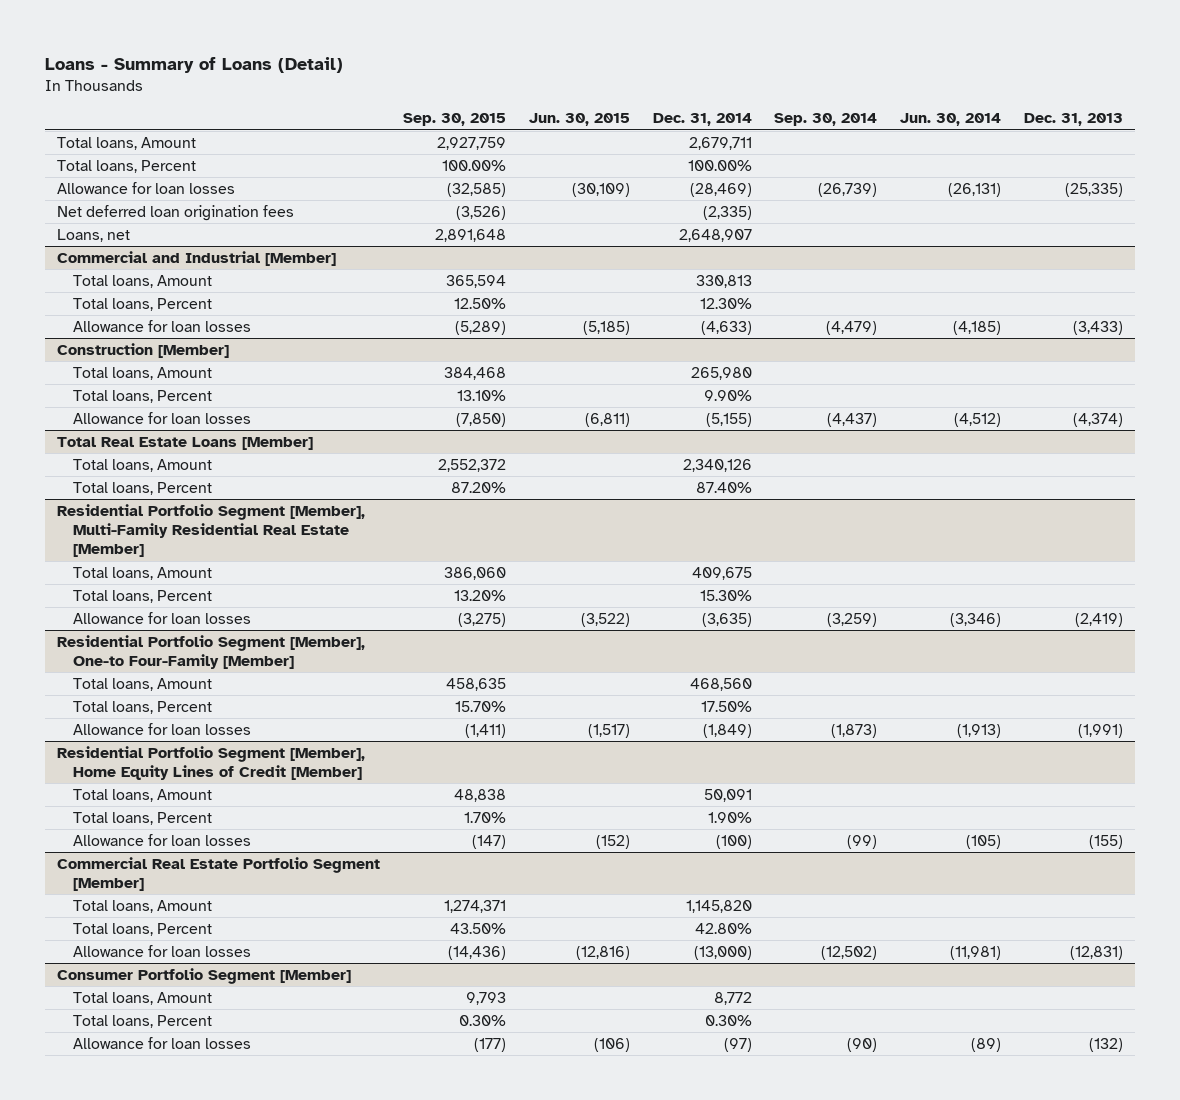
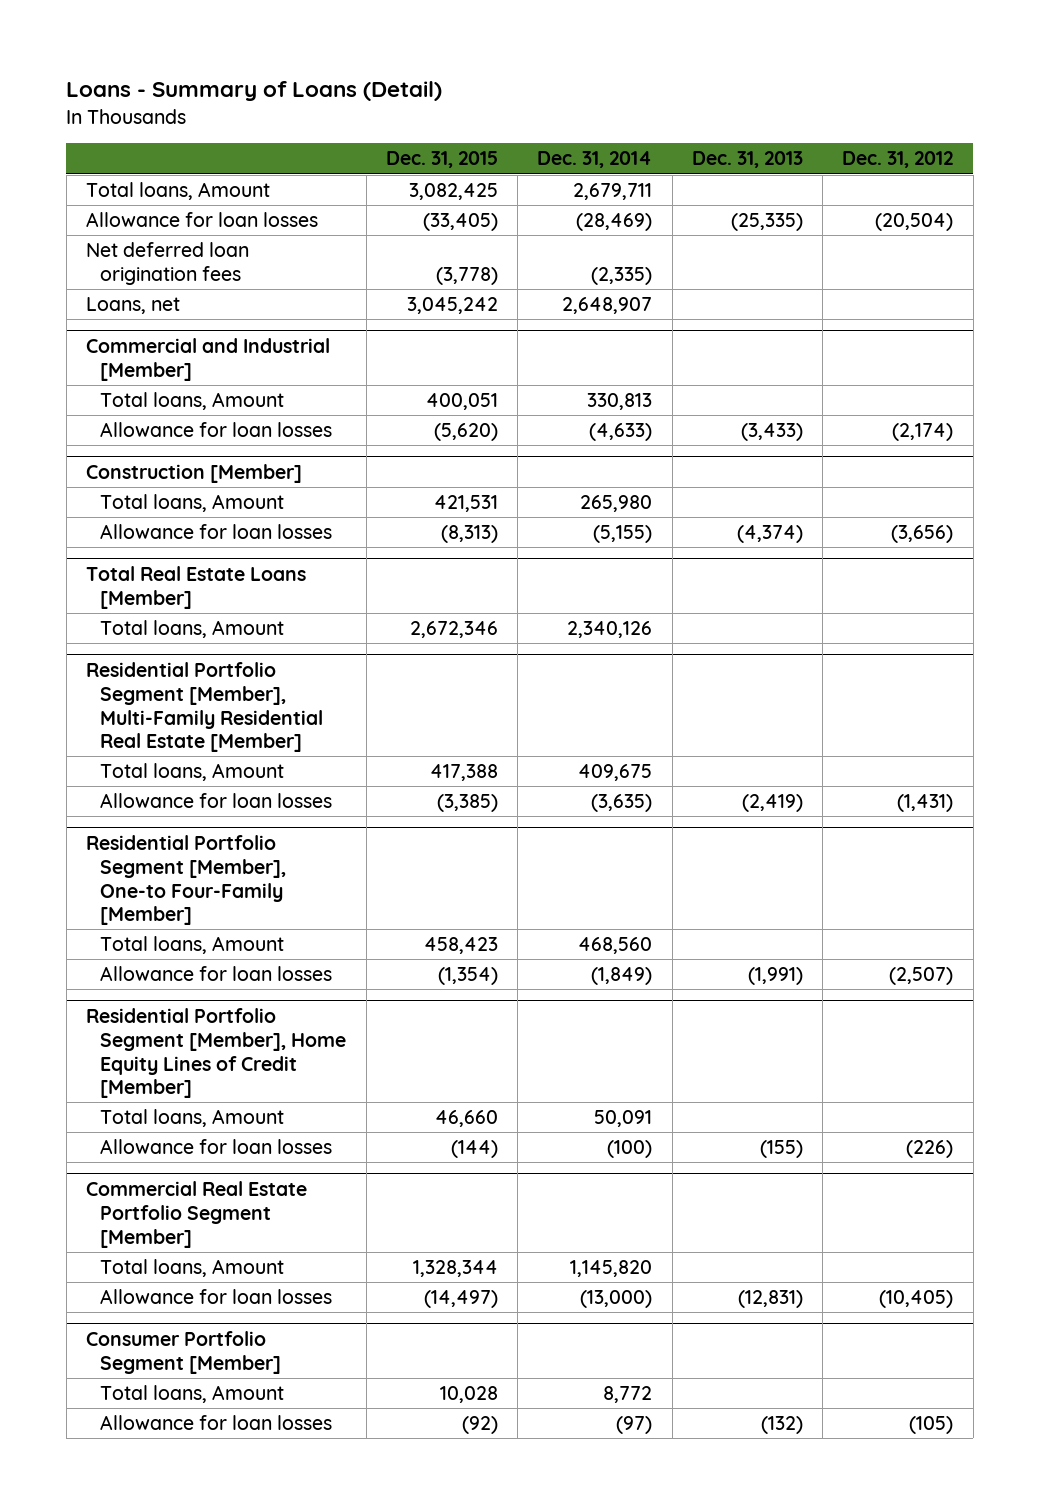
[402,113,506,127] Sep. 30, 2015 -> none
[528,113,630,127] Jun. 30, 2015 -> none
[774,113,878,127] Sep. 30, 2014 -> none
[900,113,1002,127] Jun. 30, 2014 -> none
none -> [385,151,498,169] Dec. 31, 2015
none -> [842,151,954,169] Dec. 31, 2012
[56,159,196,173] Total loans, Percent -> none
[72,297,212,311] Total loans, Percent -> none
[72,389,212,403] Total loans, Percent -> none
[72,481,212,495] Total loans, Percent -> none
[72,589,212,603] Total loans, Percent -> none
[72,700,212,714] Total loans, Percent -> none
[72,811,212,825] Total loans, Percent -> none
[72,922,212,936] Total loans, Percent -> none
[72,1014,212,1028] Total loans, Percent -> none

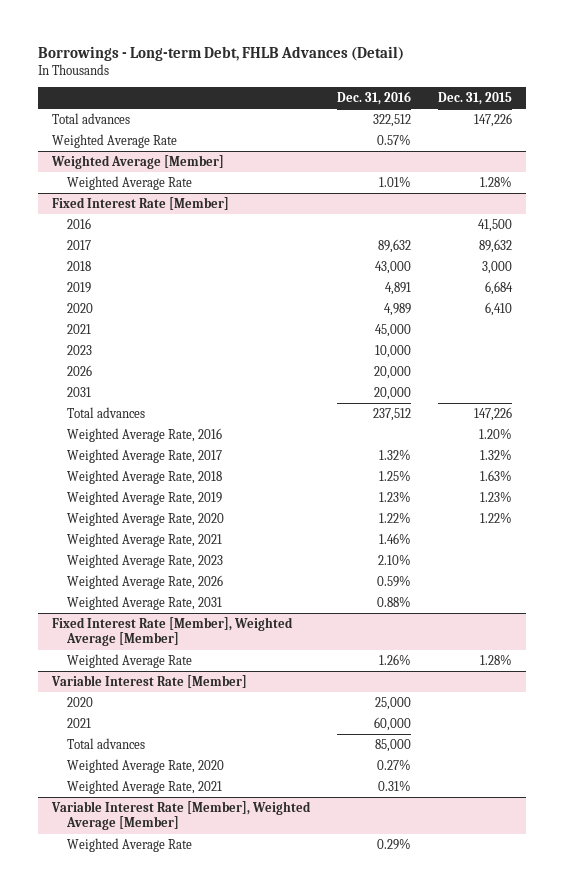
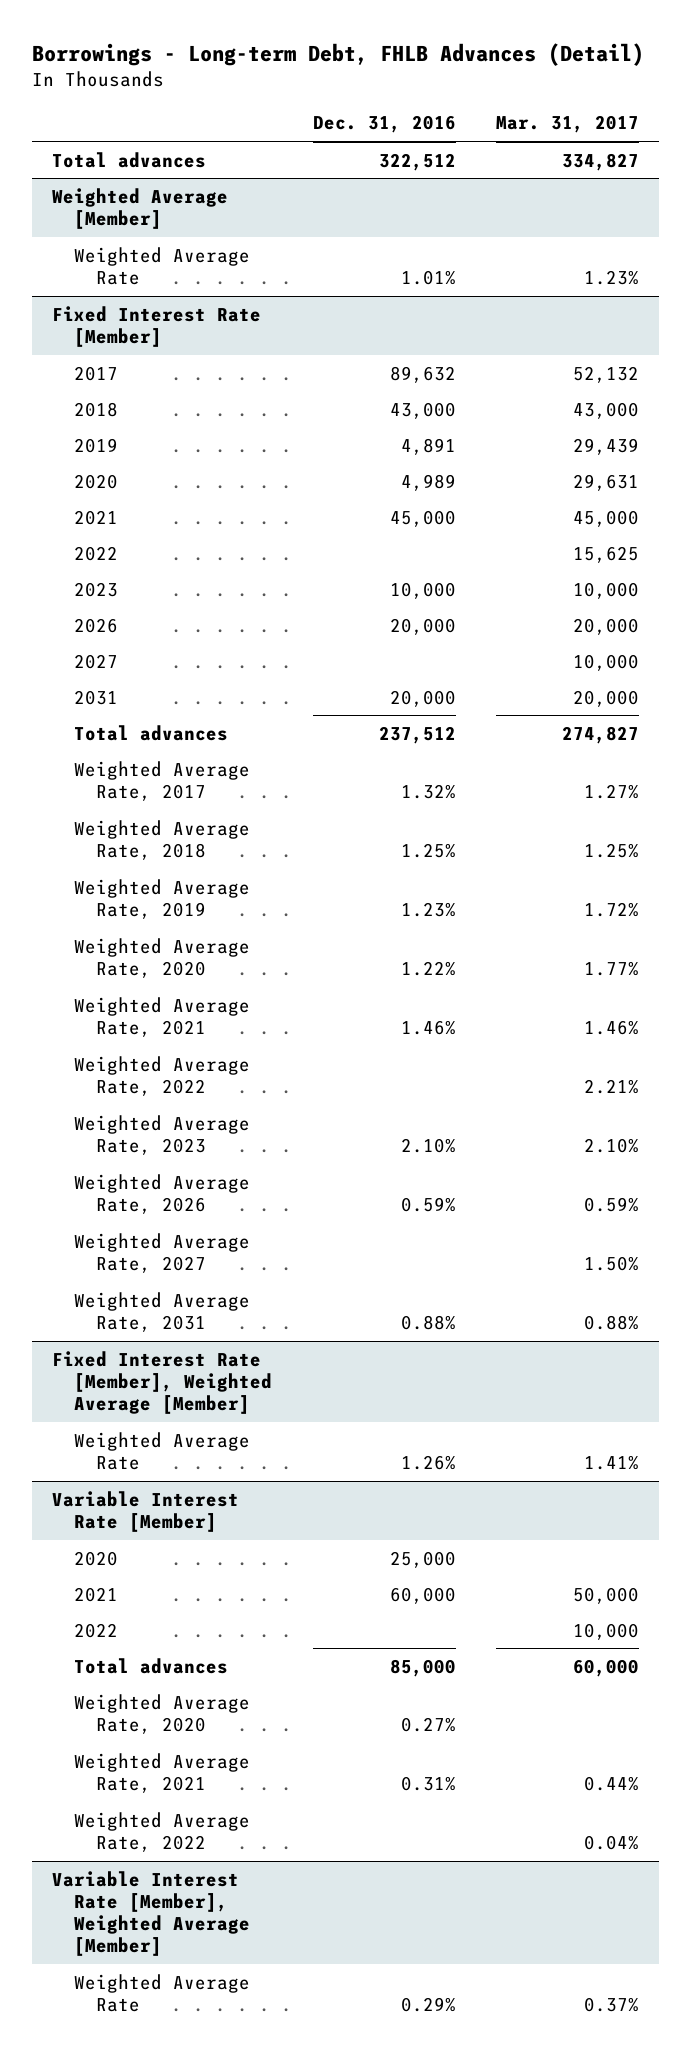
[438,92,513,106] Dec. 31, 2015 -> none
none -> [496,115,640,134] Mar. 31, 2017
[51,133,177,148] Weighted Average Rate -> none
[66,217,91,229] 2016 -> none
none -> [74,545,119,561] 2022
none -> [74,653,119,669] 2027
[66,427,222,442] Weighted Average Rate, 2016 -> none
none -> [74,1055,251,1096] Weighted Average Rate, 2022
none -> [74,1232,251,1273] Weighted Average Rate, 2027
none -> [74,1622,119,1638] 2022
none -> [74,1811,251,1852] Weighted Average Rate, 2022

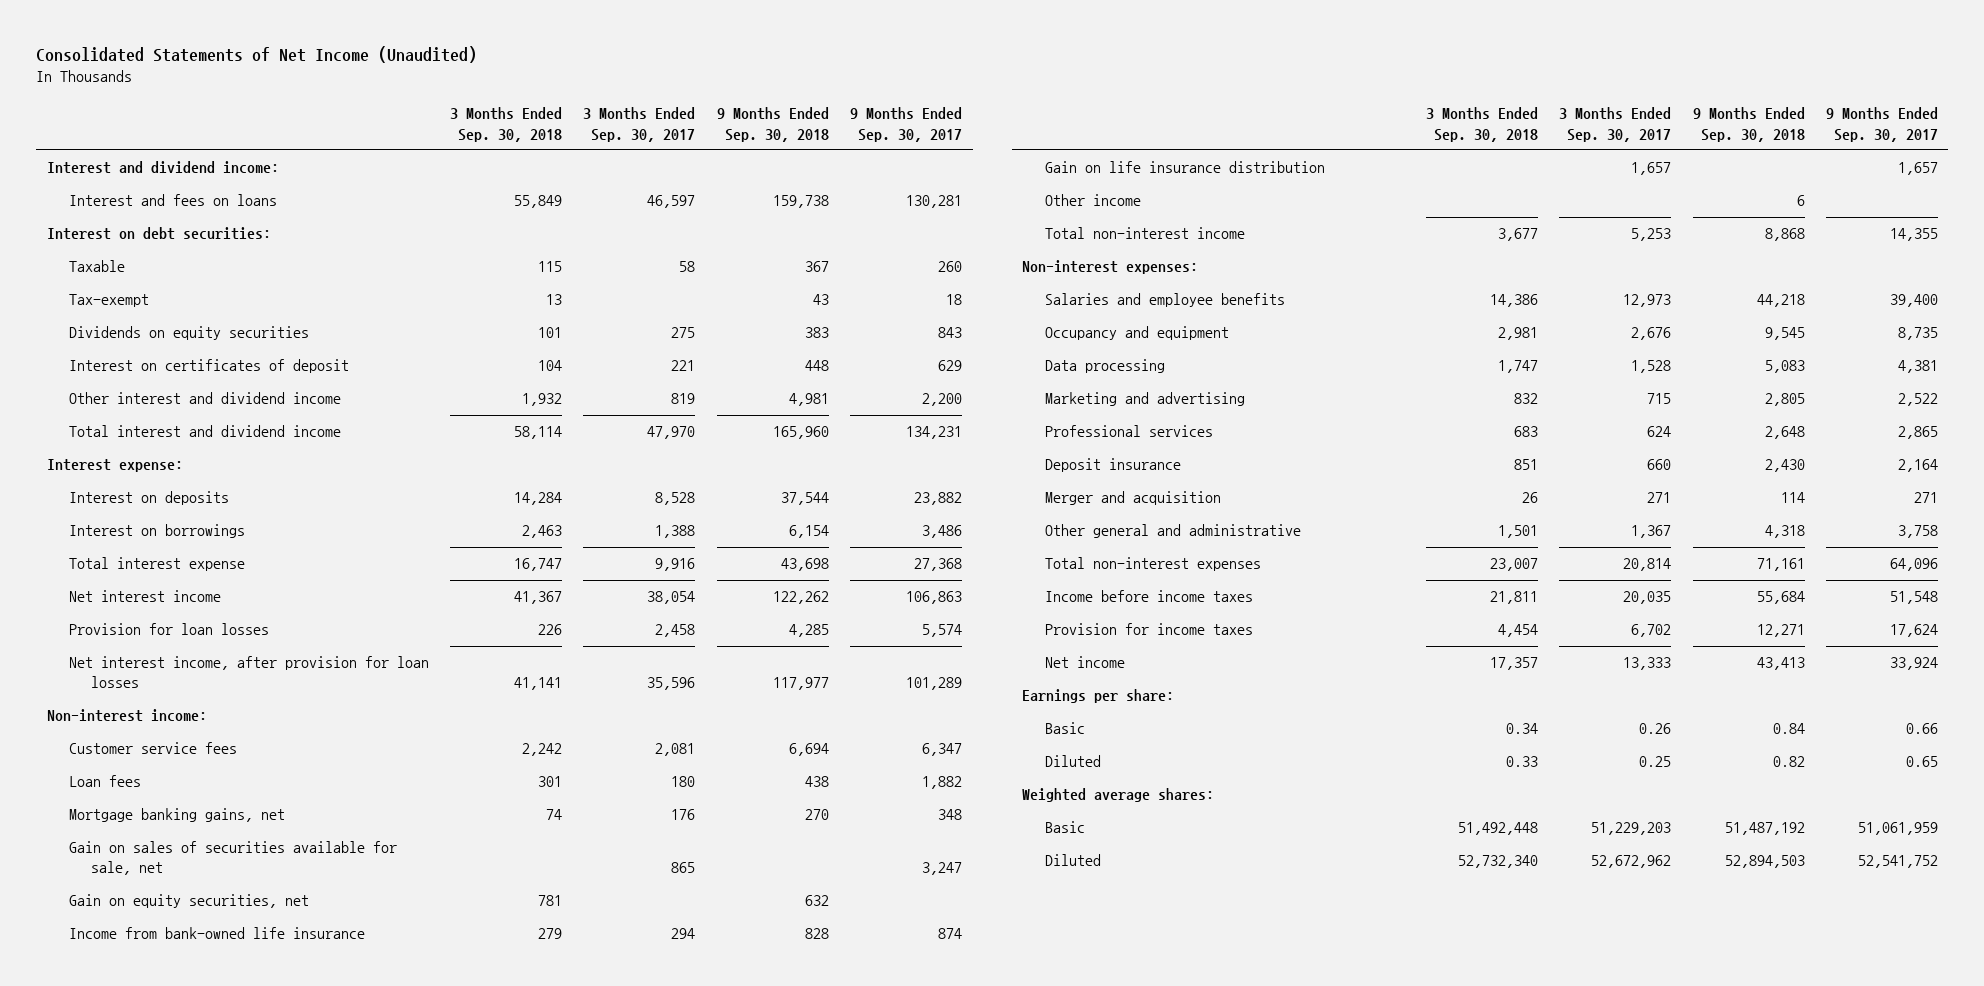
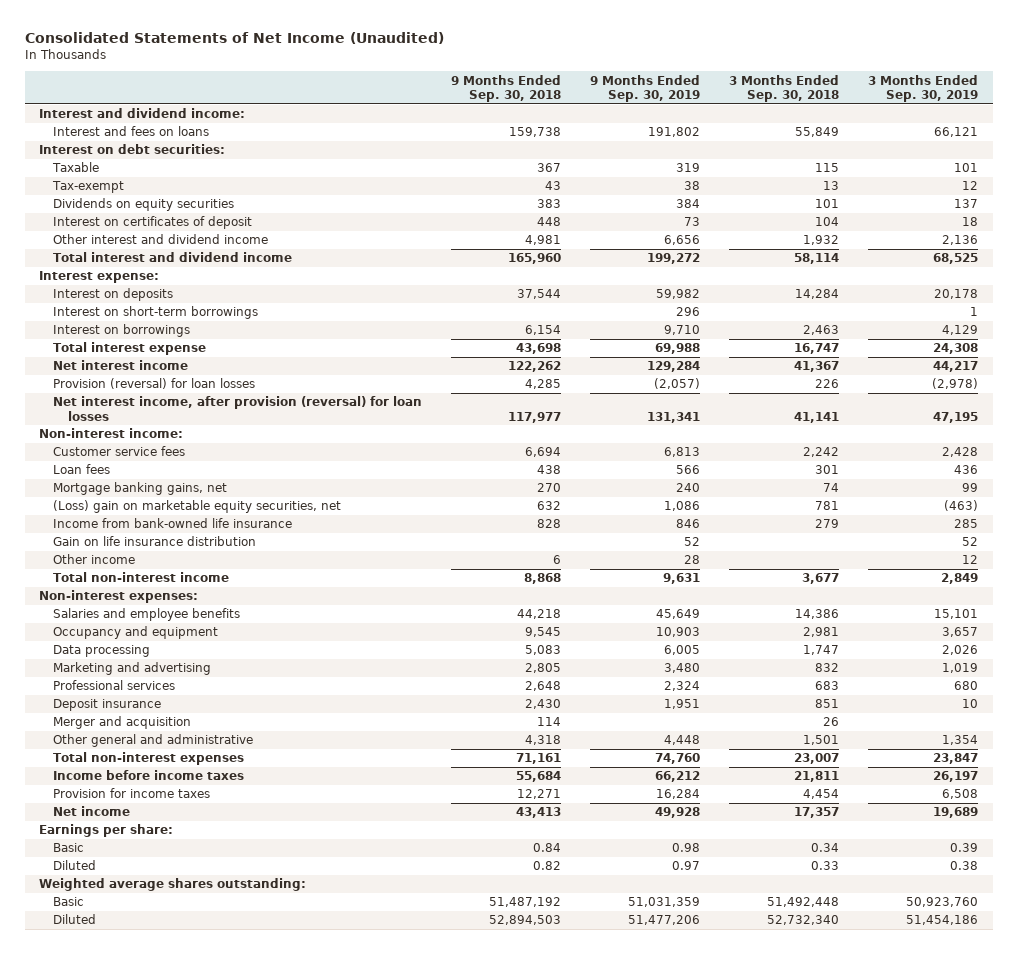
[583,107,696,142] 3 Months Ended Sep. 30, 2017 -> none
[849,107,962,142] 9 Months Ended Sep. 30, 2017 -> none
none -> [590,74,701,103] 9 Months Ended Sep. 30, 2019
none -> [868,74,979,103] 3 Months Ended Sep. 30, 2019
none -> [53,306,259,320] Interest on short-term borrowings
[68,623,269,636] Provision for loan losses -> [53,378,256,390] Provision (reversal) for loan losses
[68,656,429,689] Net interest income, after provision for loan losses -> [53,396,423,421] Net interest income, after provision (reversal) for loan losses
[68,841,397,876] Gain on sales of securities available for sale, net -> none
[68,894,309,909] Gain on equity securities, net -> [53,500,342,514] (Loss) gain on marketable equity securities, net
[1022,788,1215,803] Weighted average shares: -> [39,878,307,892] Weighted average shares outstanding:

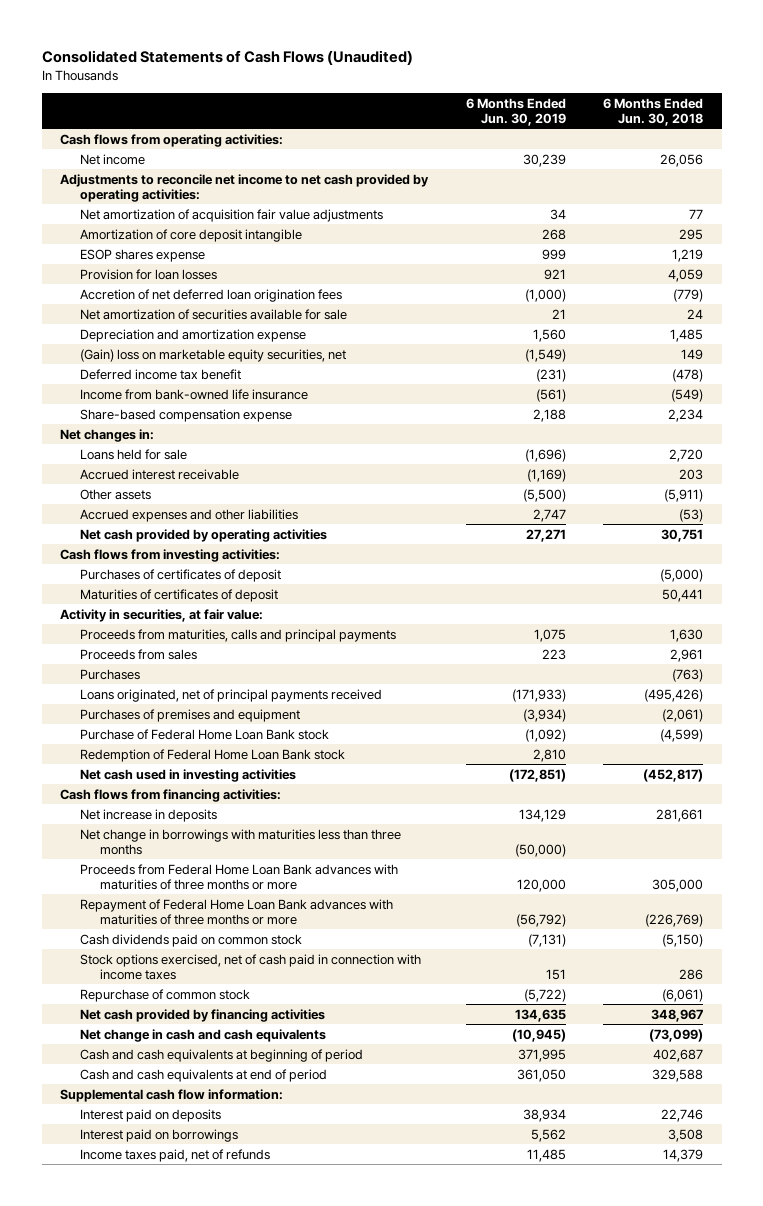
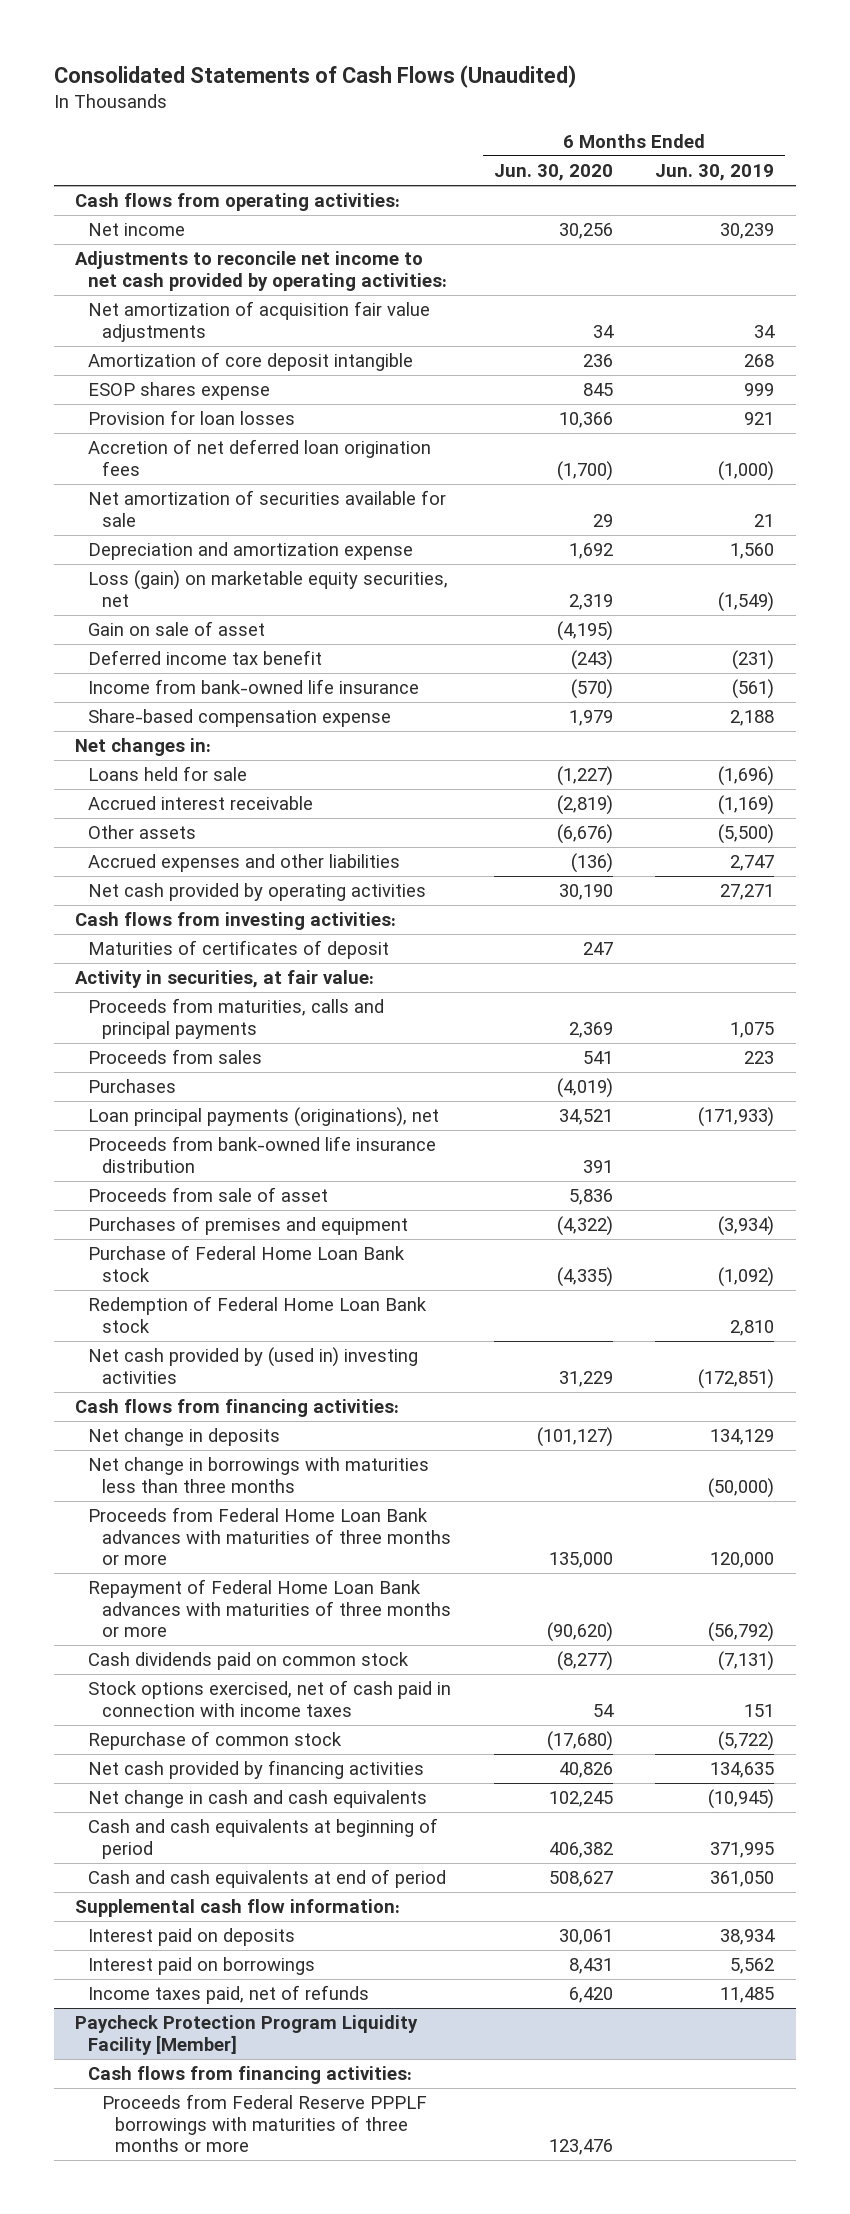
[603,97,704,127] 6 Months Ended Jun. 30, 2018 -> none
none -> [493,164,613,182] Jun. 30, 2020
[80,348,347,362] (Gain) loss on marketable equity securities, net -> [88,570,449,607] Loss (gain) on marketable equity securities, net
none -> [88,621,266,637] Gain on sale of asset
[80,568,282,582] Purchases of certificates of deposit -> none
[80,688,383,702] Loans originated, net of principal payments received -> [88,1107,440,1128] Loan principal payments (originations), net
none -> [88,1136,437,1173] Proceeds from bank-owned life insurance distribution
none -> [88,1187,329,1203] Proceeds from sale of asset
[80,768,297,782] Net cash used in investing activities -> [88,1347,419,1384] Net cash provided by (used in) investing activities
[80,808,218,822] Net increase in deposits -> [88,1428,281,1447] Net change in deposits
none -> [75,2015,419,2055] Paycheck Protection Program Liquidity Facility [Member]
none -> [88,2066,413,2085] Cash flows from financing activities:
none -> [101,2094,427,2153] Proceeds from Federal Reserve PPPLF borrowings with maturities of three months or more

